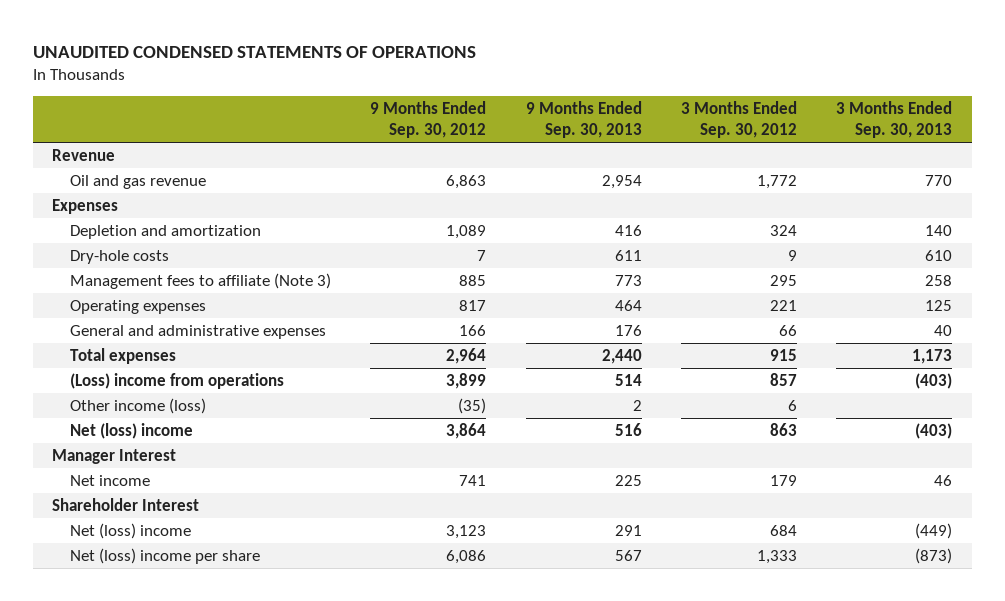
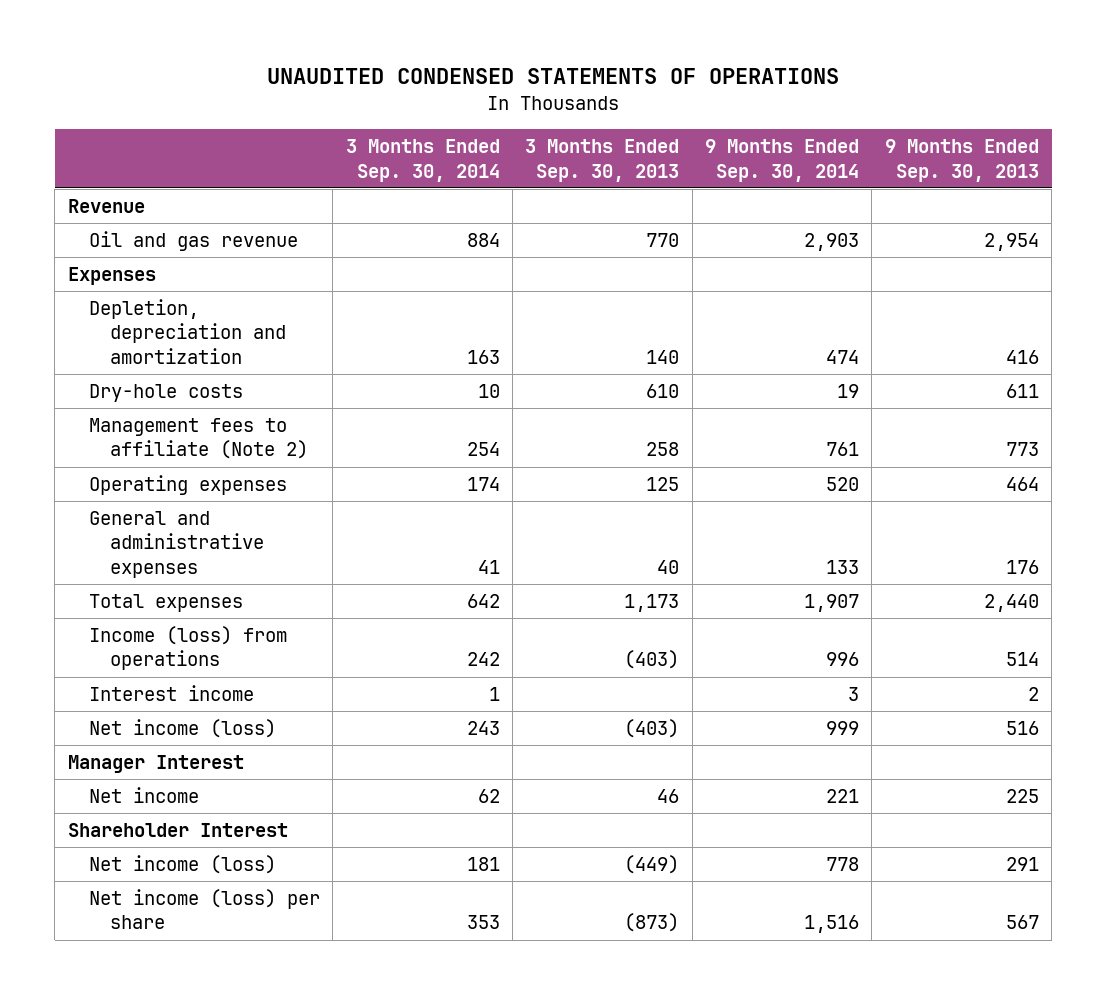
[370,101,487,138] 9 Months Ended Sep. 30, 2012 -> none
[681,101,798,138] 3 Months Ended Sep. 30, 2012 -> none
none -> [345,139,500,182] 3 Months Ended Sep. 30, 2014
none -> [704,139,859,182] 9 Months Ended Sep. 30, 2014
[70,224,262,239] Depletion and amortization -> [88,299,287,364] Depletion, depreciation and amortization
[70,272,332,289] Management fees to affiliate (Note 3) -> [88,418,309,460] Management fees to affiliate (Note 2)
[70,397,207,414] Other income (loss) -> none
[70,372,285,389] (Loss) income from operations -> [88,626,287,671] Income (loss) from operations
none -> [88,685,254,702] Interest income
[70,422,194,439] Net (loss) income -> [88,719,276,739] Net income (loss)
[70,522,192,539] Net (loss) income -> [88,855,276,875] Net income (loss)
[70,547,261,564] Net (loss) income per share -> [88,889,320,930] Net income (loss) per share

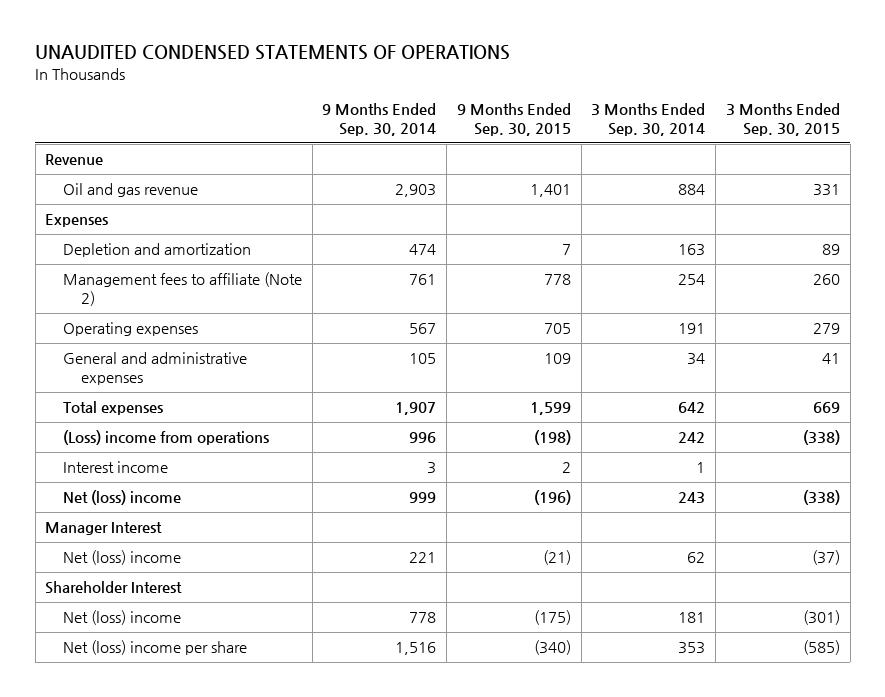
[525,139,680,182] 3 Months Ended Sep. 30, 2013 -> none
[884,139,1039,182] 9 Months Ended Sep. 30, 2013 -> none
none -> [456,102,571,137] 9 Months Ended Sep. 30, 2015
none -> [725,102,840,137] 3 Months Ended Sep. 30, 2015
[88,384,243,403] Dry-hole costs -> none
[88,299,287,364] Depletion, depreciation and amortization -> [62,243,251,258] Depletion and amortization
[466,477,500,492] 174 -> [678,323,706,335] 191
[825,477,859,492] 520 -> [409,323,437,335] 567
[477,559,500,574] 41 -> [687,353,706,366] 34
[825,559,859,574] 133 -> [409,353,437,365] 105
[88,626,287,671] Income (loss) from operations -> [62,430,269,446] (Loss) income from operations
[88,719,276,739] Net income (loss) -> [62,490,181,506] Net (loss) income
[88,787,199,804] Net income -> [62,550,181,566] Net (loss) income
[88,855,276,875] Net income (loss) -> [62,610,181,626] Net (loss) income
[88,889,320,930] Net income (loss) per share -> [62,640,247,656] Net (loss) income per share

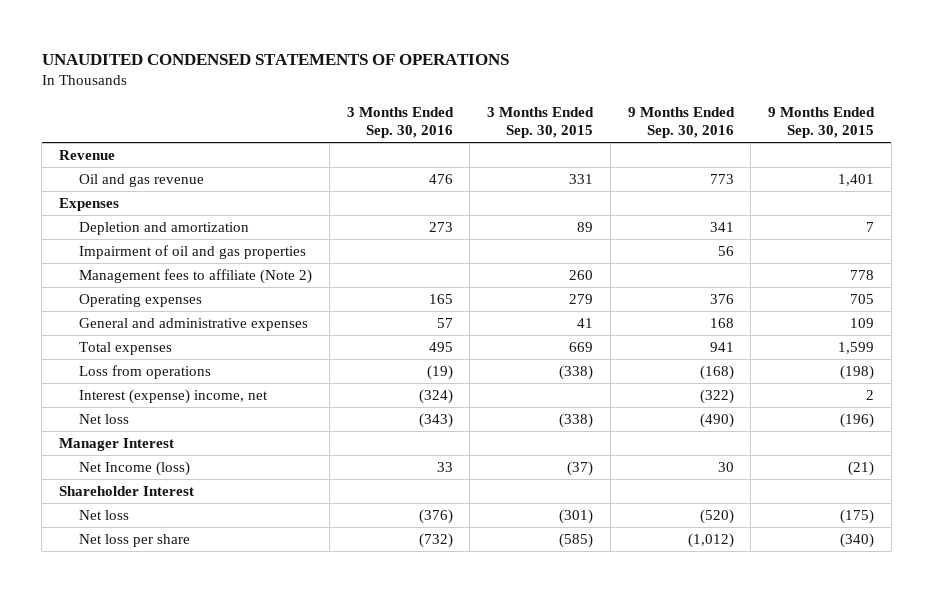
[322,102,437,137] 9 Months Ended Sep. 30, 2014 -> none
[591,102,706,137] 3 Months Ended Sep. 30, 2014 -> none
none -> [346,106,454,139] 3 Months Ended Sep. 30, 2016
none -> [627,106,735,139] 9 Months Ended Sep. 30, 2016
none -> [79,244,307,259] Impairment of oil and gas properties
[62,430,269,446] (Loss) income from operations -> [79,364,212,379] Loss from operations
[62,461,168,474] Interest income -> [79,388,269,404] Interest (expense) income, net
[62,490,181,506] Net (loss) income -> [79,413,130,424] Net loss
[62,550,181,566] Net (loss) income -> [79,460,191,476] Net Income (loss)
[62,610,181,626] Net (loss) income -> [79,509,130,520] Net loss
[62,640,247,656] Net (loss) income per share -> [79,533,191,547] Net loss per share

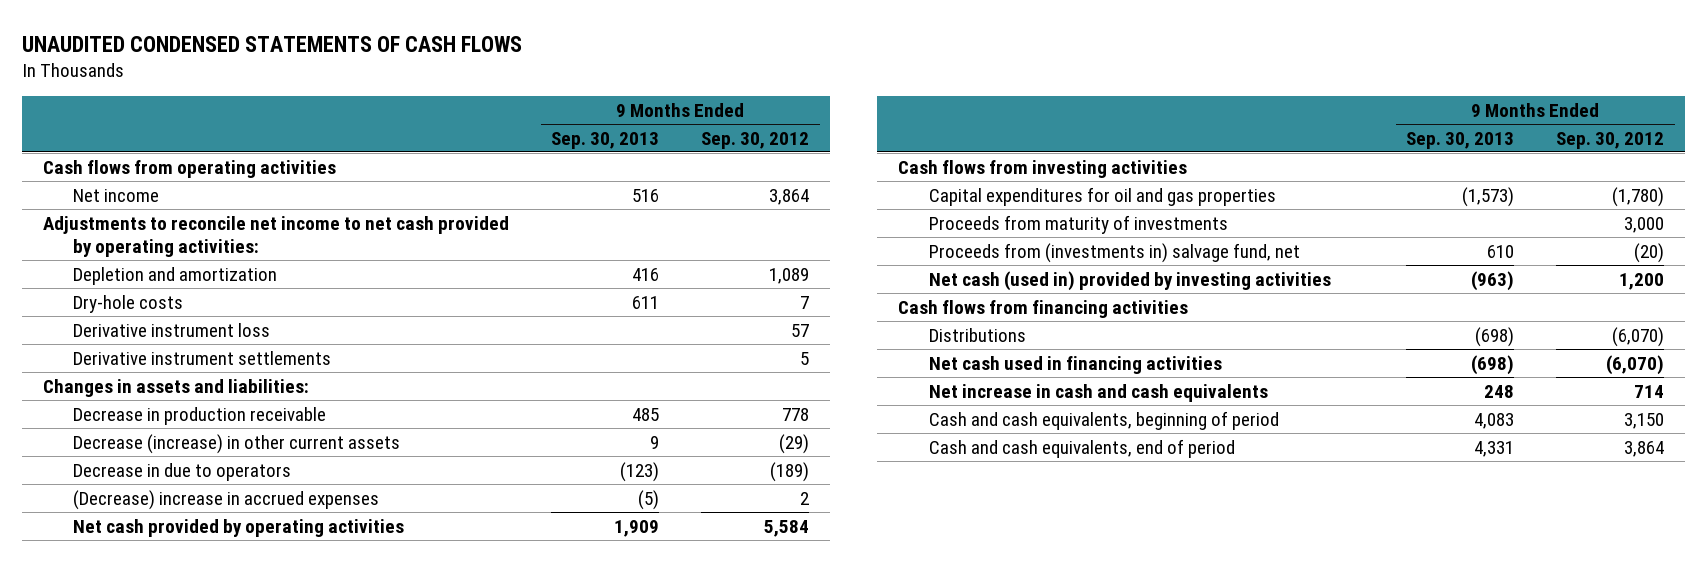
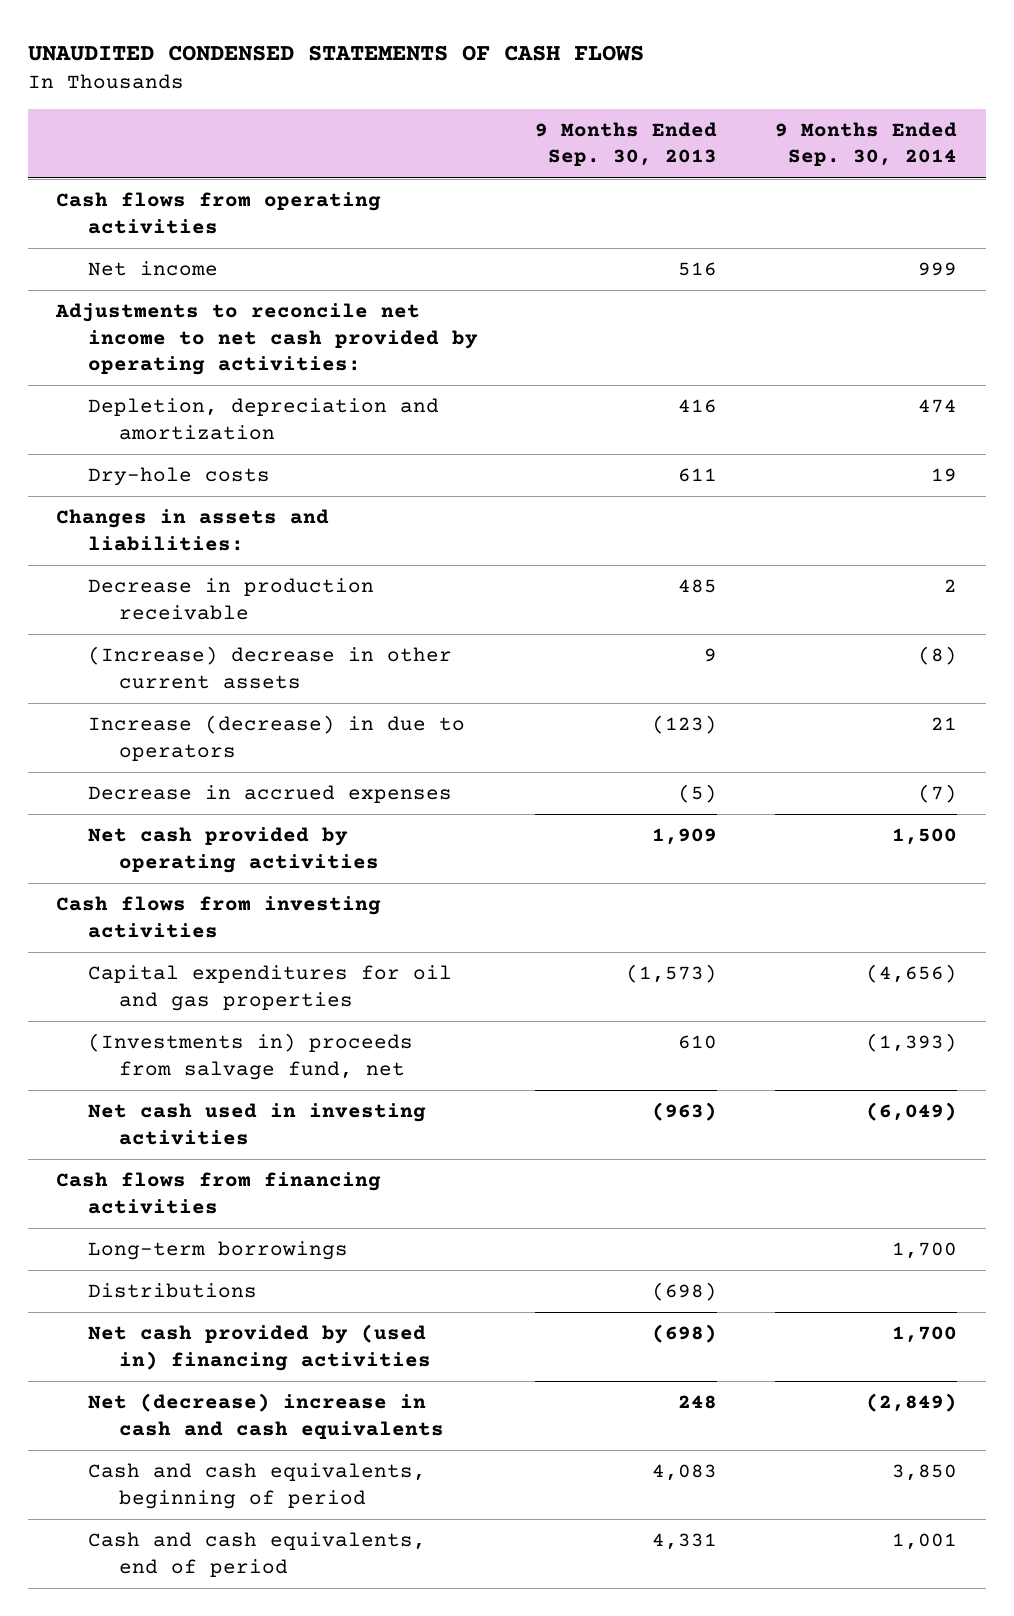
[701,131,810,149] Sep. 30, 2012 -> none
none -> [775,121,958,167] 9 Months Ended Sep. 30, 2014
[73,266,278,285] Depletion and amortization -> [87,398,439,440] Depletion, depreciation and amortization
[73,322,271,337] Derivative instrument loss -> none
[73,350,332,365] Derivative instrument settlements -> none
[73,433,401,454] Decrease (increase) in other current assets -> [87,646,452,689] (Increase) decrease in other current assets
[73,462,292,481] Decrease in due to operators -> [87,715,465,761] Increase (decrease) in due to operators
[73,489,380,510] (Decrease) increase in accrued expenses -> [87,785,452,804] Decrease in accrued expenses
[928,214,1228,234] Proceeds from maturity of investments -> none
[928,242,1300,263] Proceeds from (investments in) salvage fund, net -> [87,1033,413,1080] (Investments in) proceeds from salvage fund, net
[928,270,1331,291] Net cash (used in) provided by investing activities -> [87,1103,426,1145] Net cash used in investing activities
none -> [87,1241,348,1261] Long-term borrowings
[928,355,1222,374] Net cash used in financing activities -> [87,1324,432,1371] Net cash provided by (used in) financing activities
[928,383,1268,402] Net increase in cash and cash equivalents -> [87,1393,445,1439] Net (decrease) increase in cash and cash equivalents

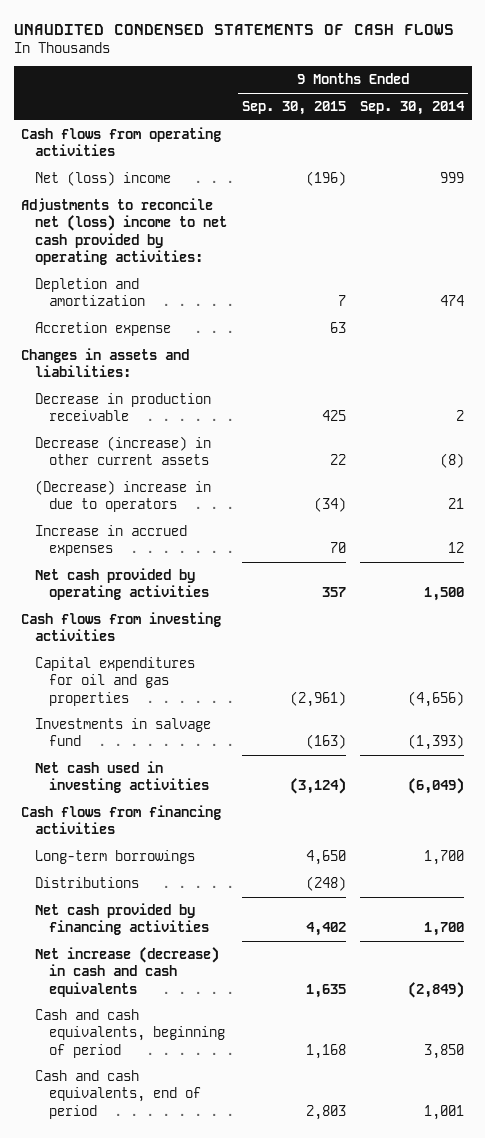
[535,121,718,167] 9 Months Ended Sep. 30, 2013 -> none
none -> [241,101,346,116] Sep. 30, 2015
[87,467,270,487] Dry-hole costs -> none
[87,261,218,277] Net income -> [35,171,172,187] Net (loss) income
[55,303,478,376] Adjustments to reconcile net income to net cash provided by operating activities: -> [20,198,228,266] Adjustments to reconcile net (loss) income to net cash provided by operating activities:
[87,398,439,440] Depletion, depreciation and amortization -> [35,278,146,307] Depletion and amortization
none -> [35,322,172,337] Accretion expense
[87,646,452,689] (Increase) decrease in other current assets -> [35,436,212,466] Decrease (increase) in other current assets
[87,715,465,761] Increase (decrease) in due to operators -> [35,480,212,513] (Decrease) increase in due to operators
[87,785,452,804] Decrease in accrued expenses -> [35,525,188,557] Increase in accrued expenses
[918,784,958,804] (7) -> [448,542,465,554] 12
[87,1033,413,1080] (Investments in) proceeds from salvage fund, net -> [35,718,212,747] Investments in salvage fund
[87,1324,432,1371] Net cash provided by (used in) financing activities -> [35,903,210,936] Net cash provided by financing activities
[87,1393,445,1439] Net (decrease) increase in cash and cash equivalents -> [35,947,220,997] Net increase (decrease) in cash and cash equivalents

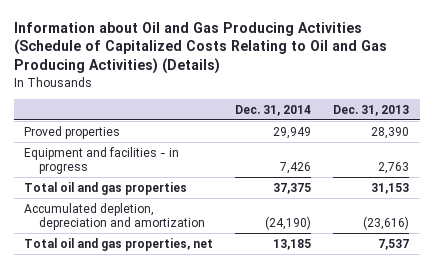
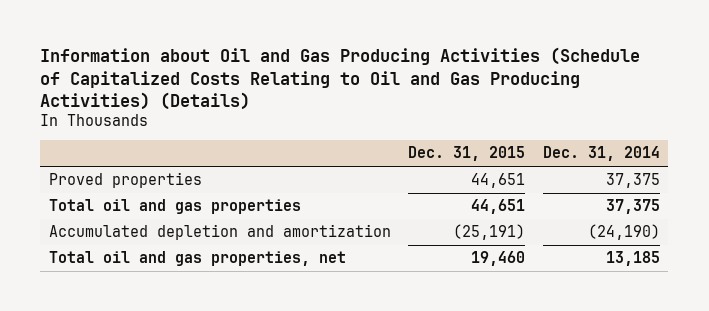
[332,104,409,116] Dec. 31, 2013 -> none
none -> [408,146,526,162] Dec. 31, 2015
[24,146,180,175] Equipment and facilities - in progress -> none
[273,126,312,139] 29,949 -> [605,173,660,189] 37,375
[24,202,206,231] Accumulated depletion, depreciation and amortization -> [48,224,391,241] Accumulated depletion and amortization

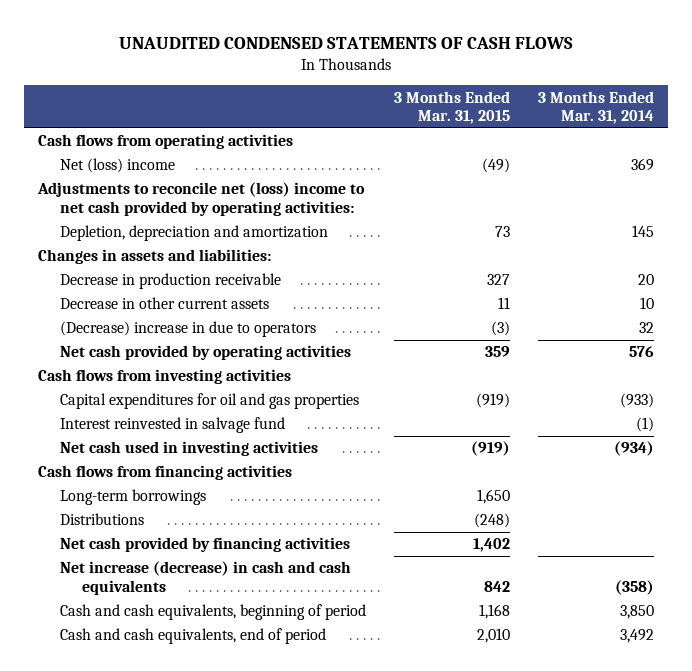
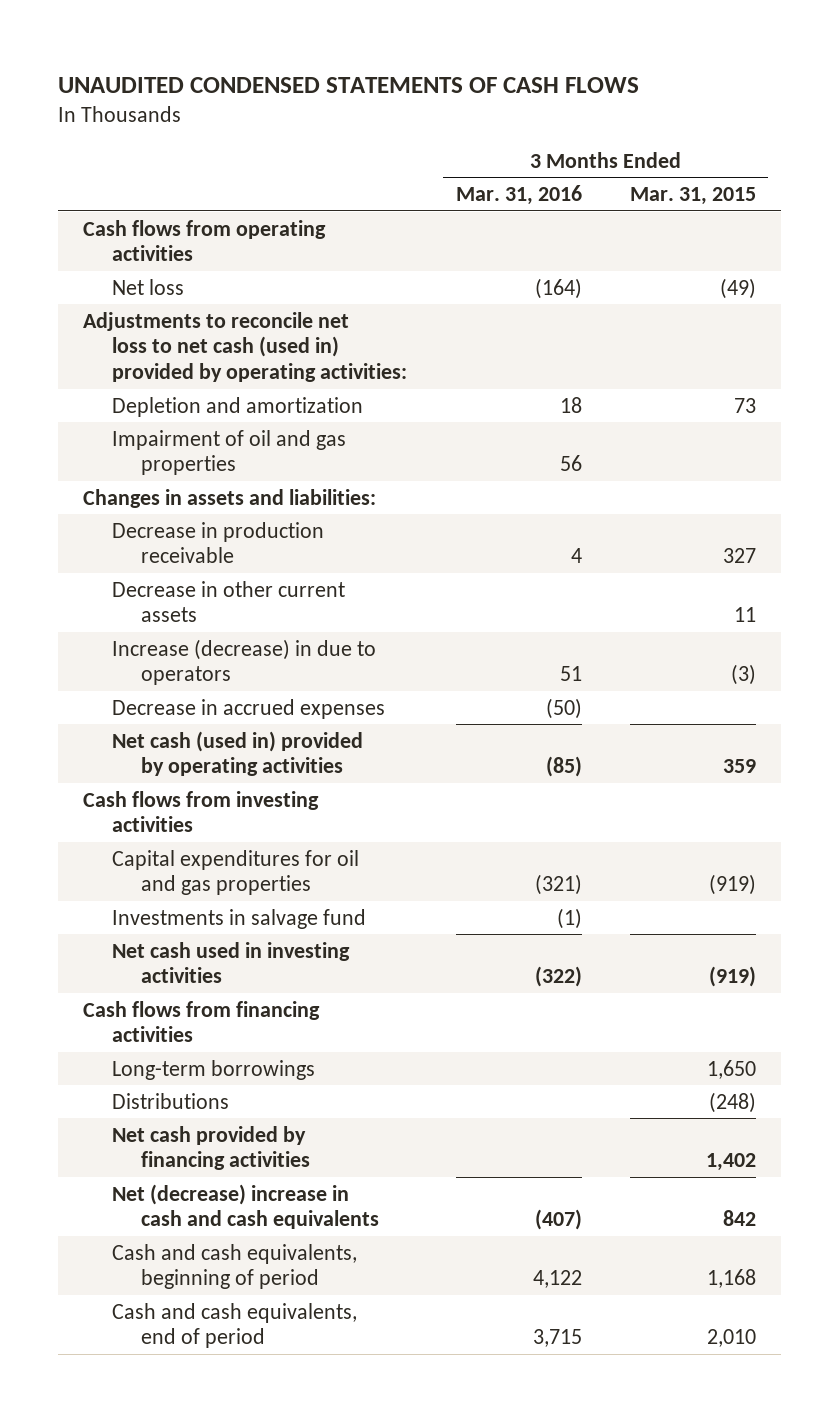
[537,90,654,124] 3 Months Ended Mar. 31, 2014 -> none
none -> [455,185,582,206] Mar. 31, 2016
[60,158,176,174] Net (loss) income -> [111,278,184,295] Net loss
[37,182,366,216] Adjustments to reconcile net (loss) income to net cash provided by operating activities: -> [82,311,407,383] Adjustments to reconcile net loss to net cash (used in) provided by operating activities:
[60,225,329,242] Depletion, depreciation and amortization -> [111,396,363,417] Depletion and amortization
none -> [111,429,346,476] Impairment of oil and gas properties
[60,321,317,338] (Decrease) increase in due to operators -> [111,638,376,686] Increase (decrease) in due to operators
none -> [111,698,385,719] Decrease in accrued expenses
[60,345,352,361] Net cash provided by operating activities -> [111,730,363,777] Net cash (used in) provided by operating activities
[60,417,286,434] Interest reinvested in salvage fund -> [111,908,366,929] Investments in salvage fund
[60,561,352,595] Net increase (decrease) in cash and cash equivalents -> [111,1183,379,1230] Net (decrease) increase in cash and cash equivalents

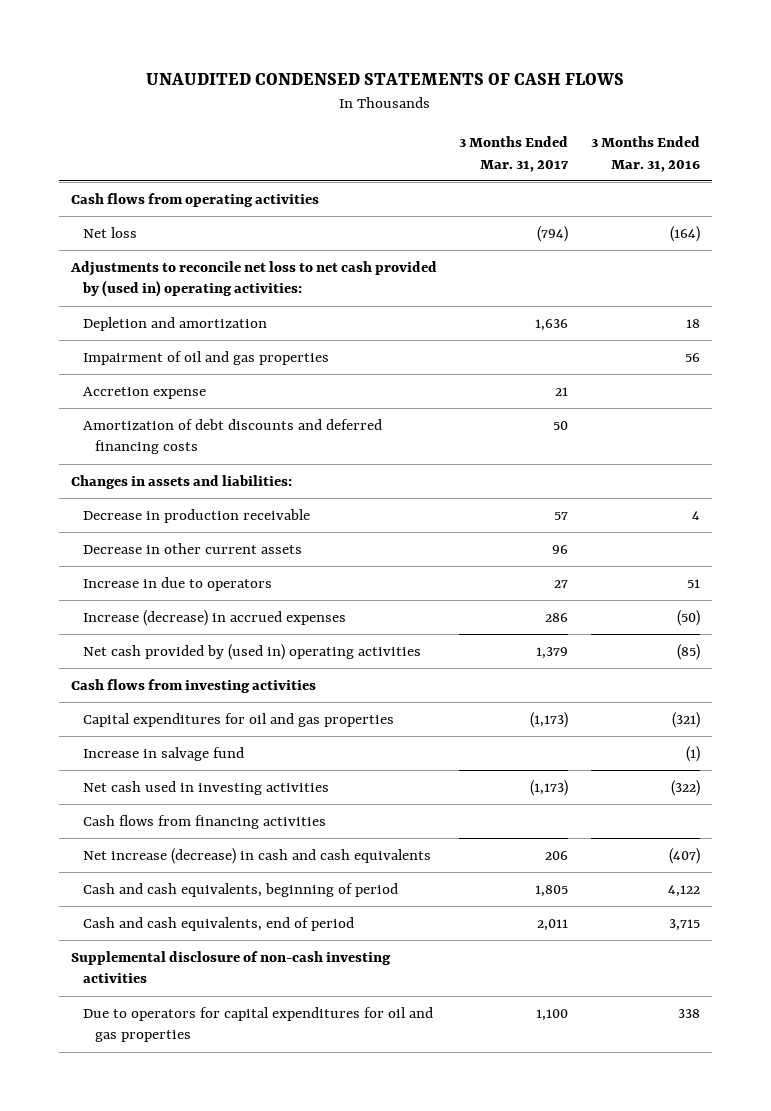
[630,187,757,206] Mar. 31, 2015 -> none
none -> [459,136,570,172] 3 Months Ended Mar. 31, 2017
[82,311,407,383] Adjustments to reconcile net loss to net cash (used in) provided by operating activities: -> [69,261,437,298] Adjustments to reconcile net loss to net cash provided by (used in) operating activities:
none -> [82,387,206,400] Accretion expense
none -> [82,419,382,455] Amortization of debt discounts and deferred financing costs
[111,638,376,686] Increase (decrease) in due to operators -> [82,577,272,592] Increase in due to operators
[111,698,385,719] Decrease in accrued expenses -> [82,610,346,627] Increase (decrease) in accrued expenses
[111,730,363,777] Net cash (used in) provided by operating activities -> [82,644,421,661] Net cash provided by (used in) operating activities
[111,908,366,929] Investments in salvage fund -> [82,747,244,762] Increase in salvage fund
[111,1059,315,1080] Long-term borrowings -> none
[111,1092,229,1109] Distributions -> none
[111,1125,310,1171] Net cash provided by financing activities -> none
[111,1183,379,1230] Net (decrease) increase in cash and cash equivalents -> [82,848,431,865] Net increase (decrease) in cash and cash equivalents
none -> [70,951,391,984] Supplemental disclosure of non-cash investing activities
none -> [82,1007,433,1043] Due to operators for capital expenditures for oil and gas properties

